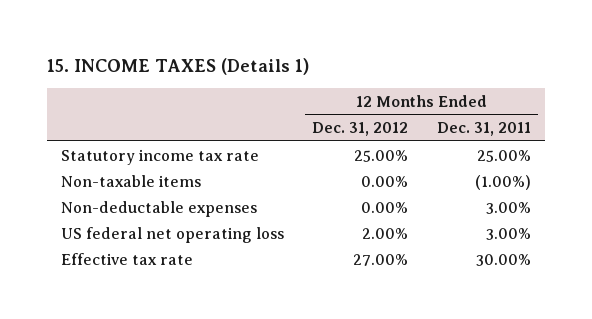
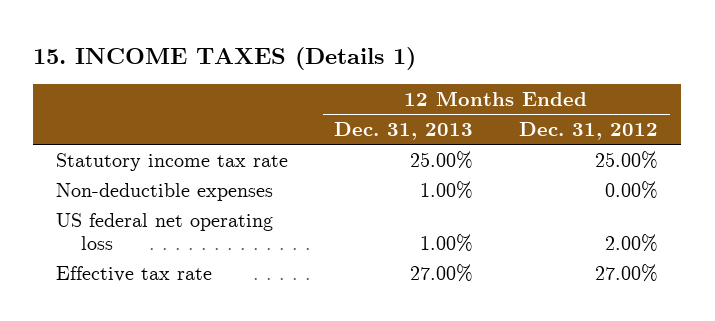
[436,122,531,137] Dec. 31, 2011 -> none
none -> [334,122,474,141] Dec. 31, 2013
[61,174,202,187] Non-taxable items -> none
[61,200,258,217] Non-deductable expenses -> [56,182,274,201] Non-deductible expenses

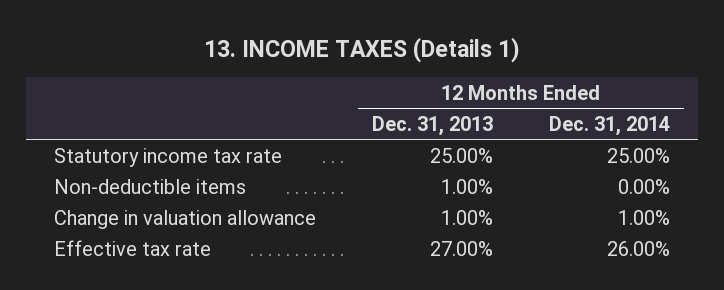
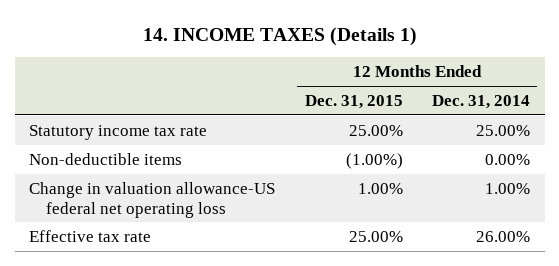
[204,37,521,64] 13. INCOME TAXES (Details 1) -> [142,26,417,46] 14. INCOME TAXES (Details 1)
[372,115,494,136] Dec. 31, 2013 -> none
none -> [304,94,403,109] Dec. 31, 2015
[54,209,317,229] Change in valuation allowance -> [29,181,276,218] Change in valuation allowance-US federal net operating loss

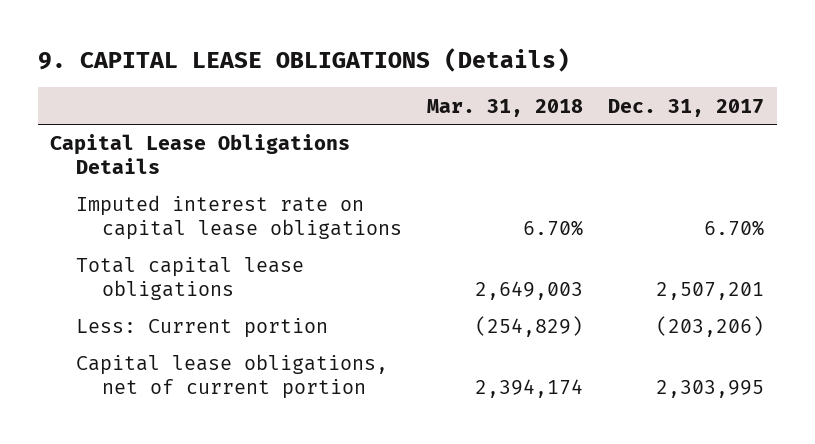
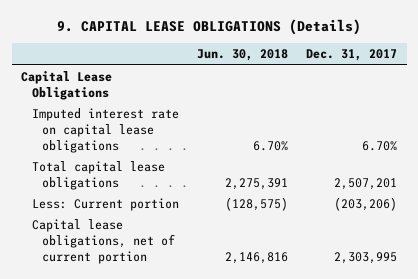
[427,98,584,117] Mar. 31, 2018 -> none
none -> [197,49,289,62] Jun. 30, 2018
[50,134,351,175] Capital Lease Obligations Details -> [21,70,113,100] Capital Lease Obligations

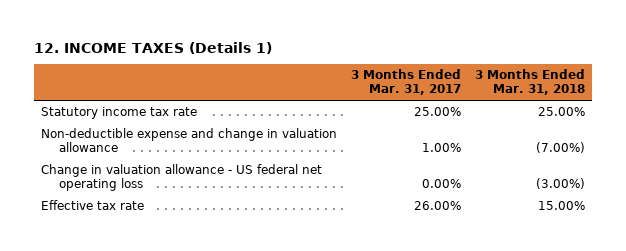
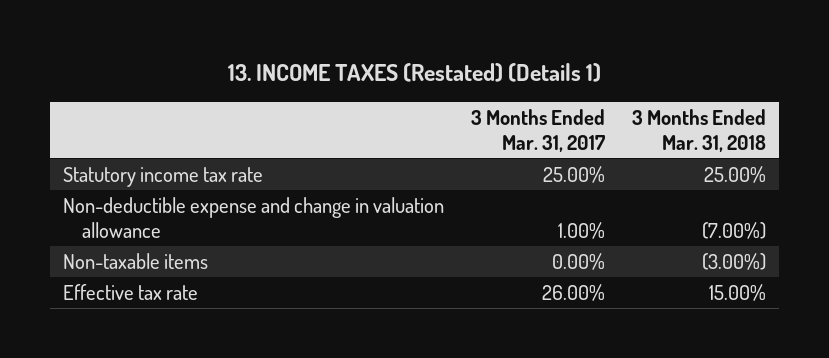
[34,41,273,54] 12. INCOME TAXES (Details 1) -> [228,63,602,83] 13. INCOME TAXES (Restated) (Details 1)
[41,164,323,192] Change in valuation allowance - US federal net operating loss -> none
none -> [63,252,209,269] Non-taxable items

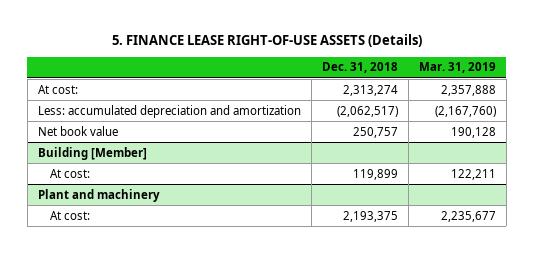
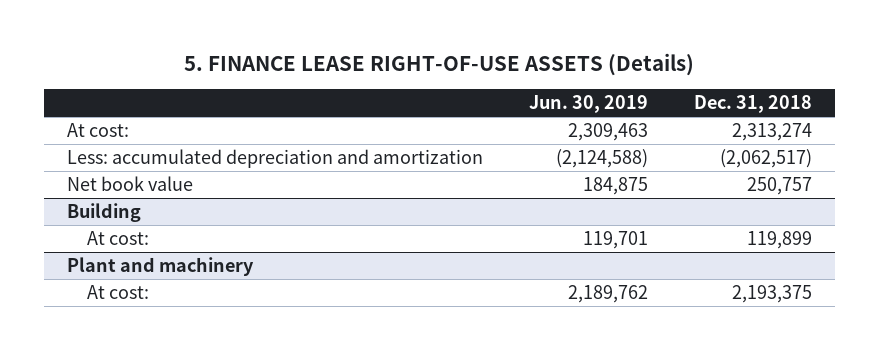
[418,62,496,74] Mar. 31, 2019 -> none
none -> [528,95,648,114] Jun. 30, 2019
[37,146,147,160] Building [Member] -> [66,203,141,223] Building

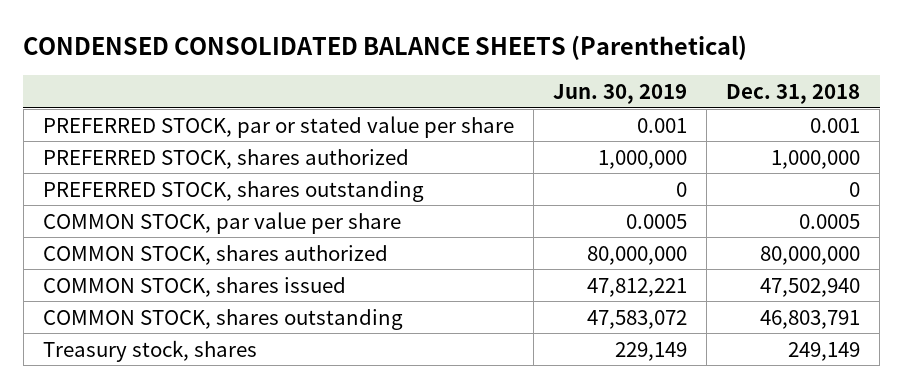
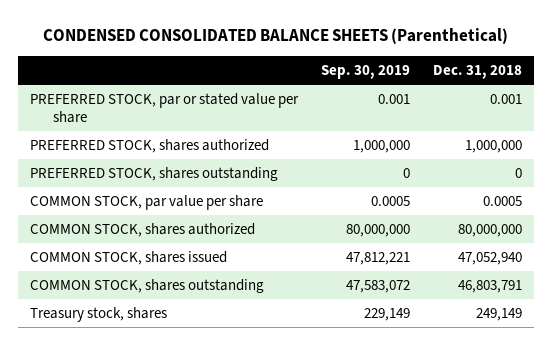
[553,83,688,104] Jun. 30, 2019 -> none
none -> [320,64,410,79] Sep. 30, 2019
[760,277,861,297] 47,502,940 -> [458,252,523,266] 47,052,940

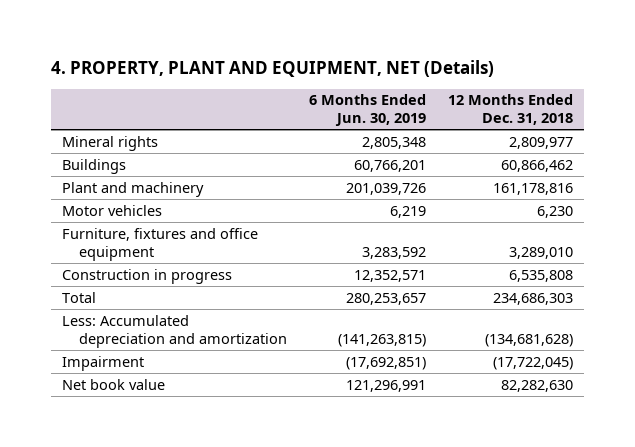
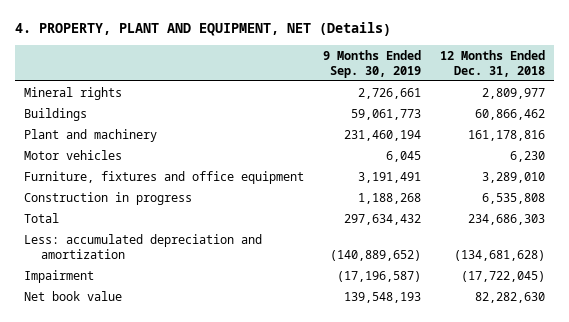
[309,94,427,127] 6 Months Ended Jun. 30, 2019 -> none
none -> [323,49,422,78] 9 Months Ended Sep. 30, 2019
[62,314,288,348] Less: Accumulated depreciation and amortization -> [24,233,263,259] Less: accumulated depreciation and amortization

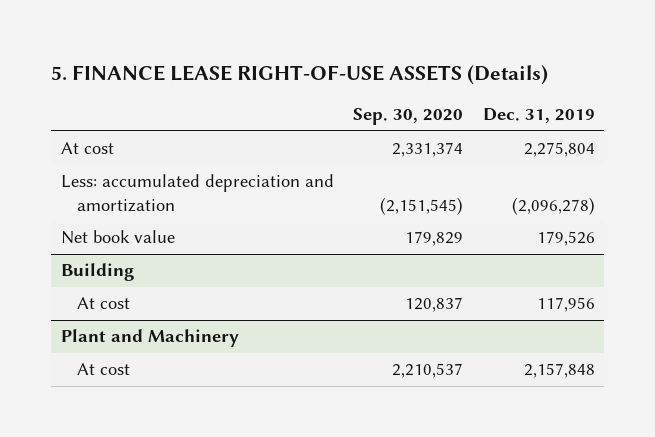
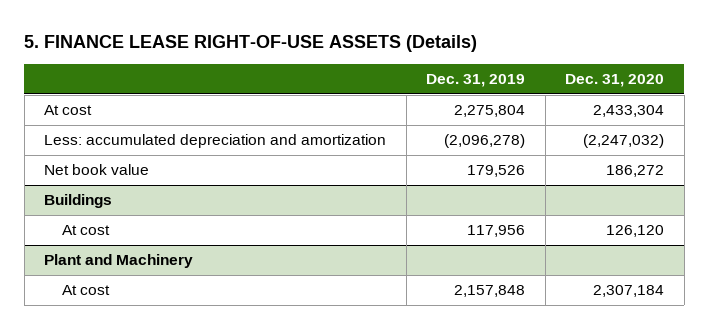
[353,108,464,126] Sep. 30, 2020 -> none
none -> [565,74,665,88] Dec. 31, 2020
[60,263,134,282] Building -> [44,194,113,209] Buildings

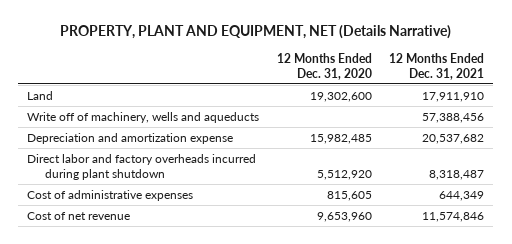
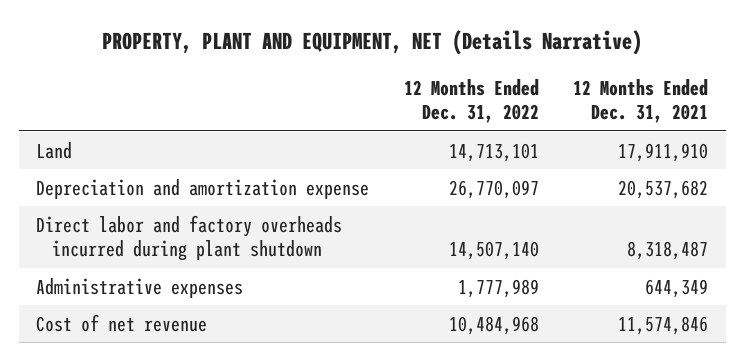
[276,52,372,80] 12 Months Ended Dec. 31, 2020 -> none
none -> [403,78,539,124] 12 Months Ended Dec. 31, 2022
[27,111,260,123] Write off of machinery, wells and aqueducts -> none
[27,189,194,201] Cost of administrative expenses -> [35,277,243,298] Administrative expenses

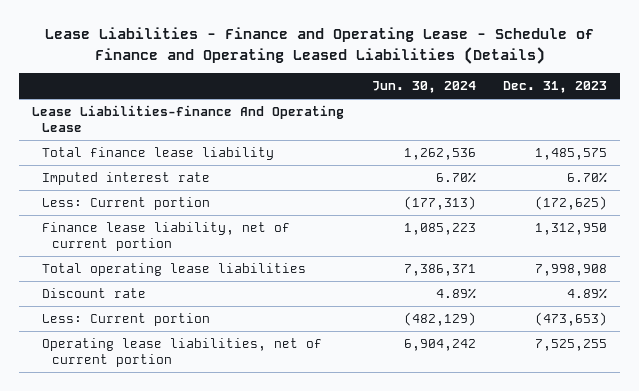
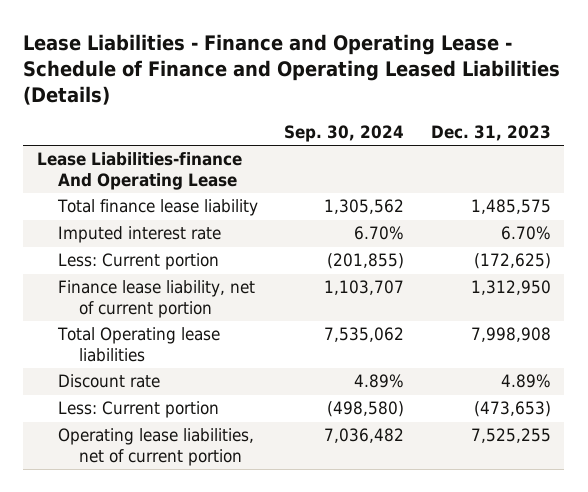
[371,81,476,94] Jun. 30, 2024 -> none
none -> [284,125,405,143] Sep. 30, 2024
[42,263,307,277] Total operating lease liabilities -> [56,327,220,362] Total Operating lease liabilities

